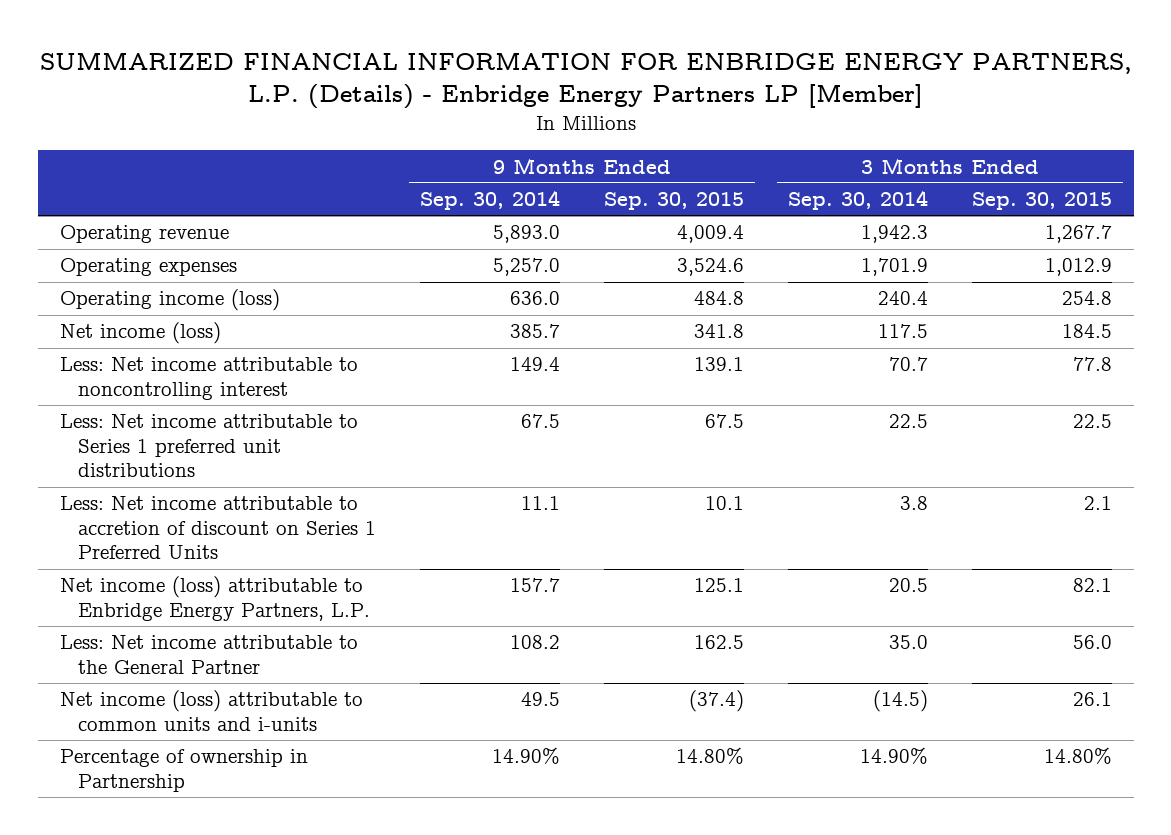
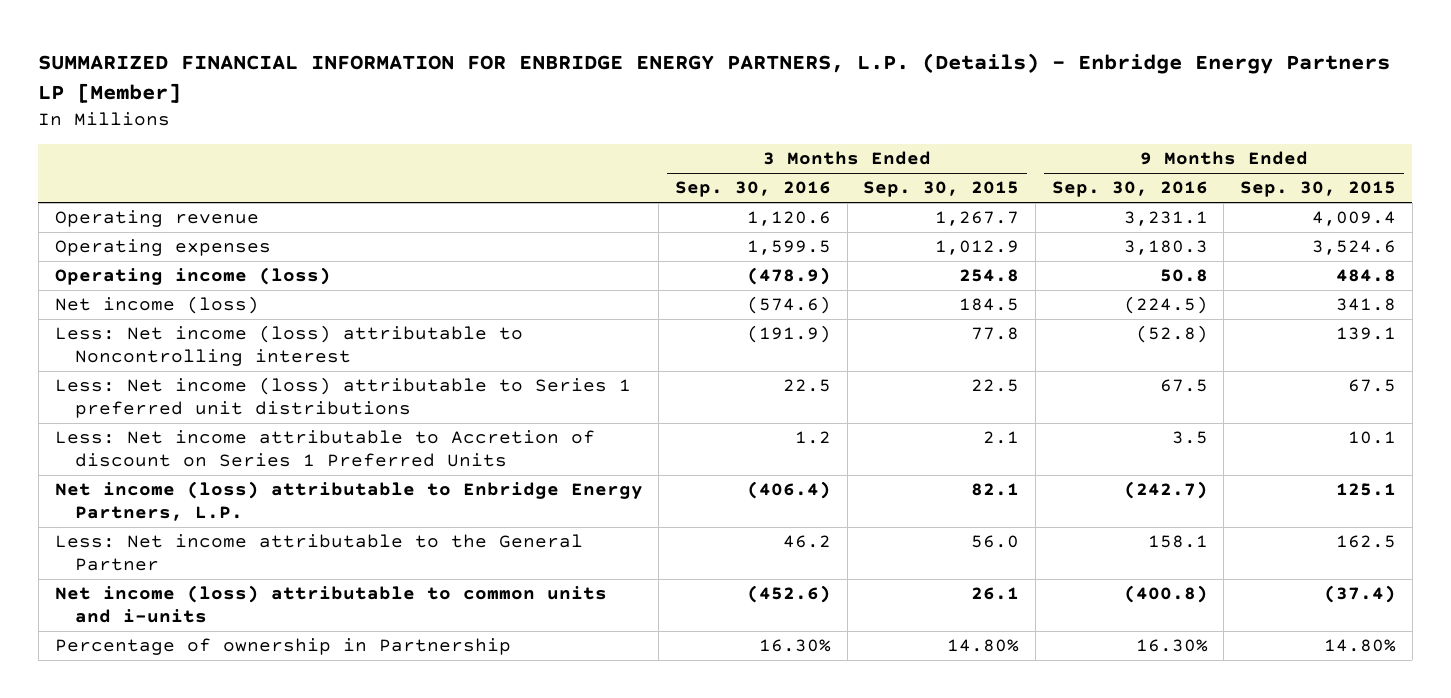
[420,190,561,211] Sep. 30, 2014 -> none
[787,190,928,211] Sep. 30, 2014 -> none
none -> [674,181,831,198] Sep. 30, 2016
none -> [1051,181,1208,198] Sep. 30, 2016
[59,357,358,400] Less: Net income attributable to noncontrolling interest -> [54,325,523,366] Less: Net income (loss) attributable to Noncontrolling interest
[59,414,358,478] Less: Net income attributable to Series 1 preferred unit distributions -> [54,377,631,418] Less: Net income (loss) attributable to Series 1 preferred unit distributions
[59,496,377,560] Less: Net income attributable to accretion of discount on Series 1 Preferred Units -> [54,430,595,467] Less: Net income attributable to Accretion of discount on Series 1 Preferred Units

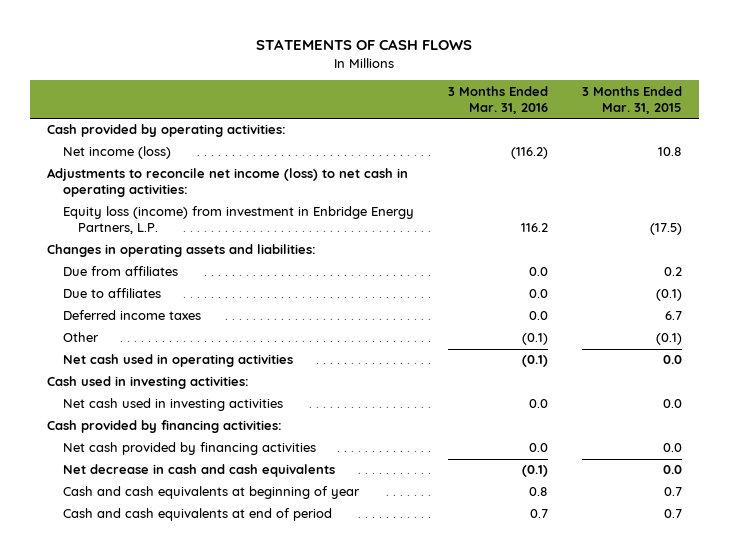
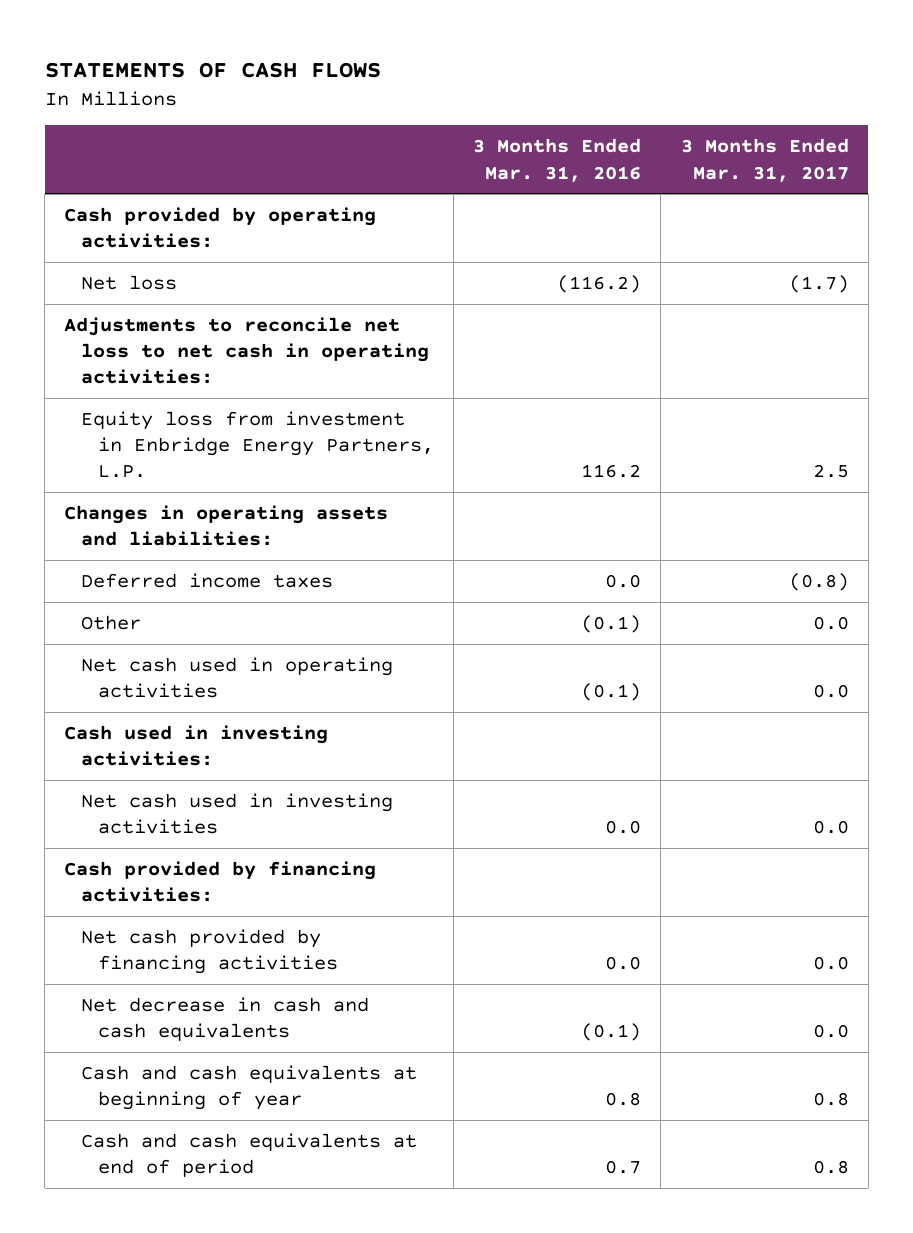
[581,85,682,114] 3 Months Ended Mar. 31, 2015 -> none
none -> [680,138,849,182] 3 Months Ended Mar. 31, 2017
[62,146,171,160] Net income (loss) -> [81,275,178,291] Net loss
[46,168,408,198] Adjustments to reconcile net income (loss) to net cash in operating activities: -> [64,317,430,385] Adjustments to reconcile net loss to net cash in operating activities:
[62,206,414,235] Equity loss (income) from investment in Enbridge Energy Partners, L.P. -> [81,411,434,479] Equity loss from investment in Enbridge Energy Partners, L.P.
[62,266,178,277] Due from affiliates -> none
[62,288,161,299] Due to affiliates -> none

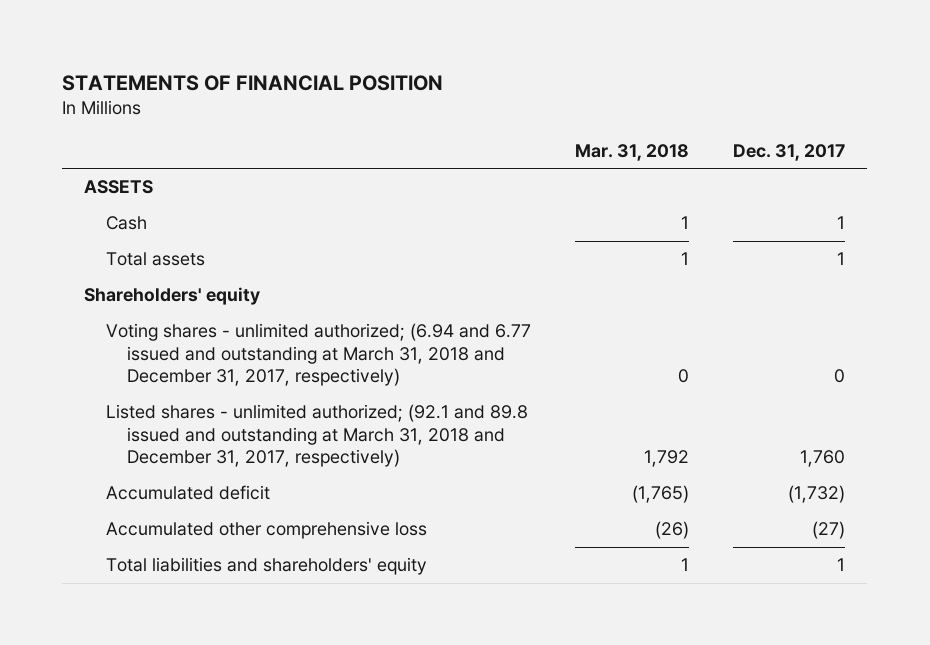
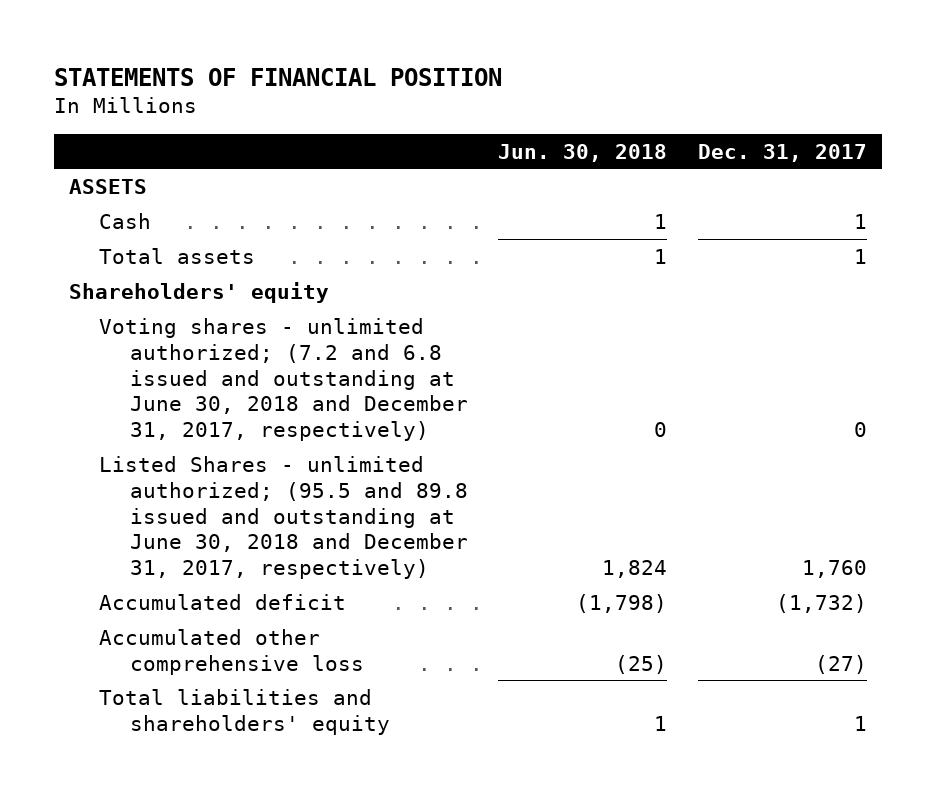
[574,143,689,161] Mar. 31, 2018 -> none
none -> [498,143,668,162] Jun. 30, 2018
[105,323,531,386] Voting shares - unlimited authorized; (6.94 and 6.77 issued and outstanding at March 31, 2018 and December 31, 2017, respectively) -> [99,317,468,442] Voting shares - unlimited authorized; (7.2 and 6.8 issued and outstanding at June 30, 2018 and December 31, 2017, respectively)
[105,404,528,467] Listed shares - unlimited authorized; (92.1 and 89.8 issued and outstanding at March 31, 2018 and December 31, 2017, respectively) -> [99,455,468,580] Listed Shares - unlimited authorized; (95.5 and 89.8 issued and outstanding at June 30, 2018 and December 31, 2017, respectively)

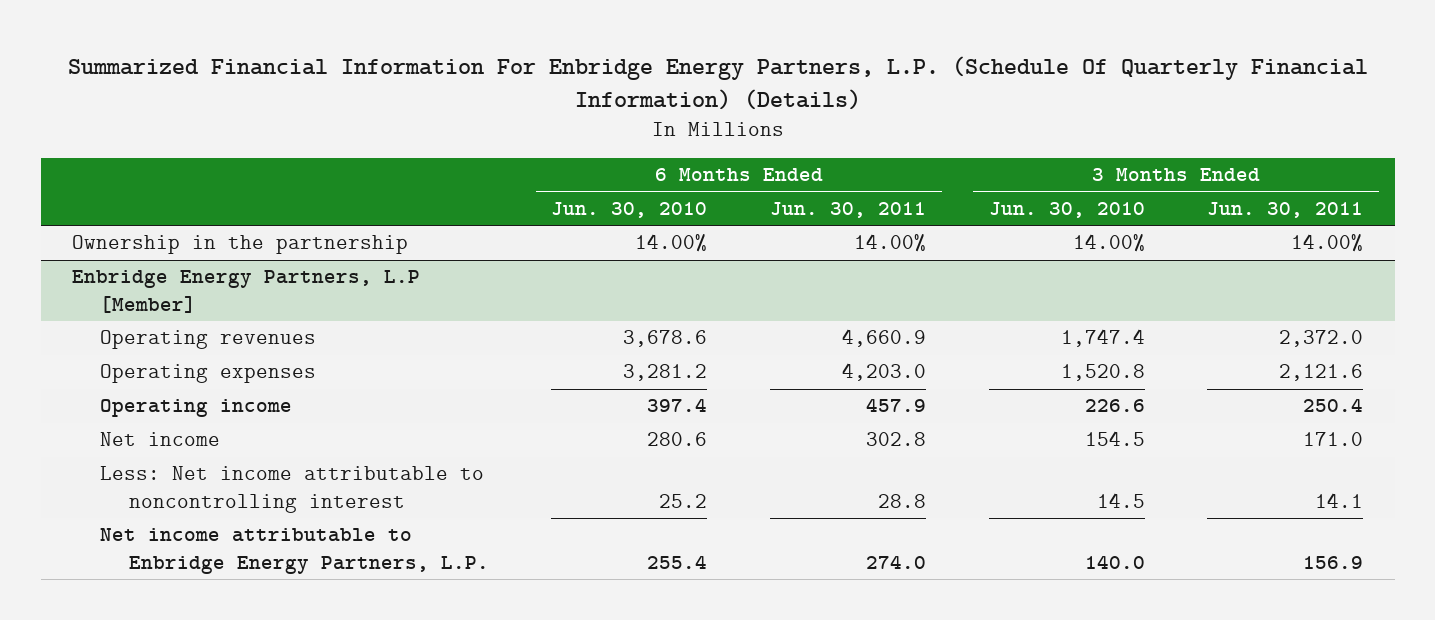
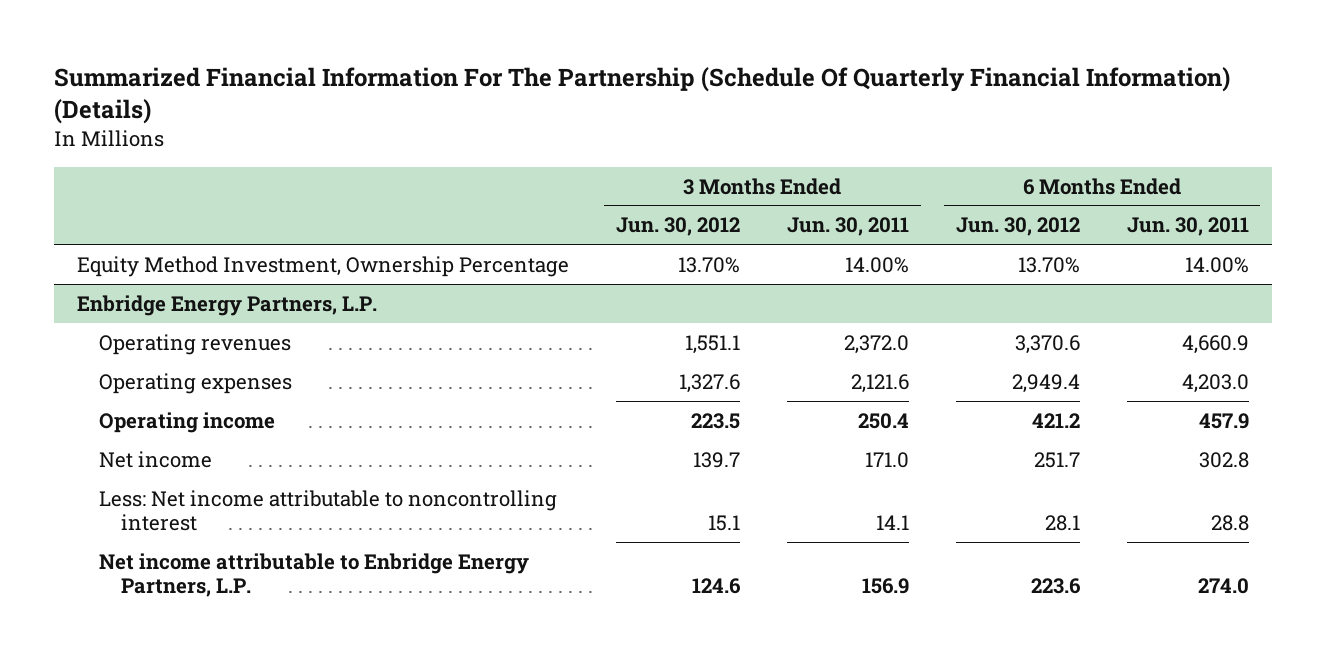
[67,56,1368,111] Summarized Financial Information For Enbridge Energy Partners, L.P. (Schedule Of Quarterly Financial Information) (Details) -> [53,66,1230,125] Summarized Financial Information For The Partnership (Schedule Of Quarterly Financial Information) (Details)
[551,201,708,218] Jun. 30, 2010 -> none
[988,201,1145,218] Jun. 30, 2010 -> none
none -> [615,217,740,237] Jun. 30, 2012
none -> [955,217,1080,237] Jun. 30, 2012
[72,235,409,255] Ownership in the partnership -> [77,255,570,277] Equity Method Investment, Ownership Percentage
[72,270,421,314] Enbridge Energy Partners, L.P [Member] -> [77,294,378,316] Enbridge Energy Partners, L.P.

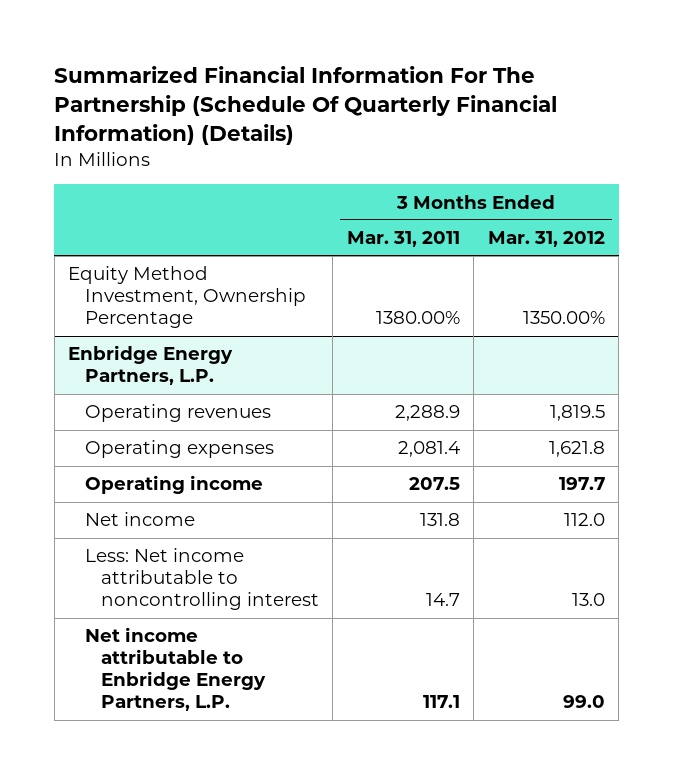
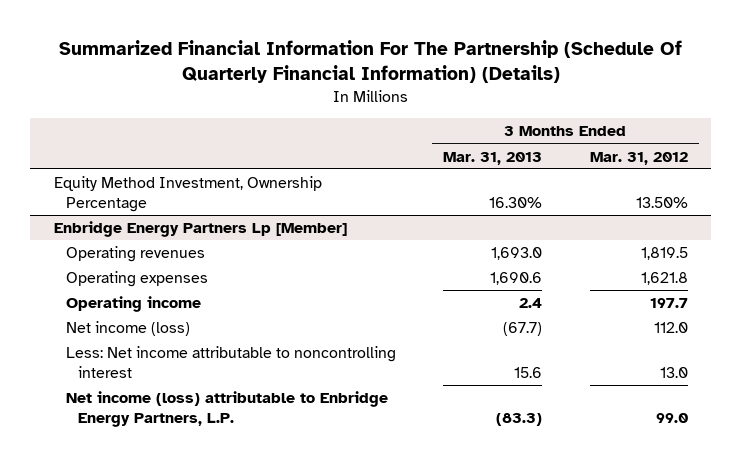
[346,231,460,248] Mar. 31, 2011 -> none
none -> [443,151,543,165] Mar. 31, 2013
[68,345,234,386] Enbridge Energy Partners, L.P. -> none
[522,311,605,325] 1350.00% -> [635,197,688,209] 13.50%
none -> [53,221,347,238] Enbridge Energy Partners Lp [Member]
[84,512,195,527] Net income -> [66,321,191,337] Net income (loss)
[84,627,266,712] Net income attributable to Enbridge Energy Partners, L.P. -> [66,391,389,428] Net income (loss) attributable to Enbridge Energy Partners, L.P.

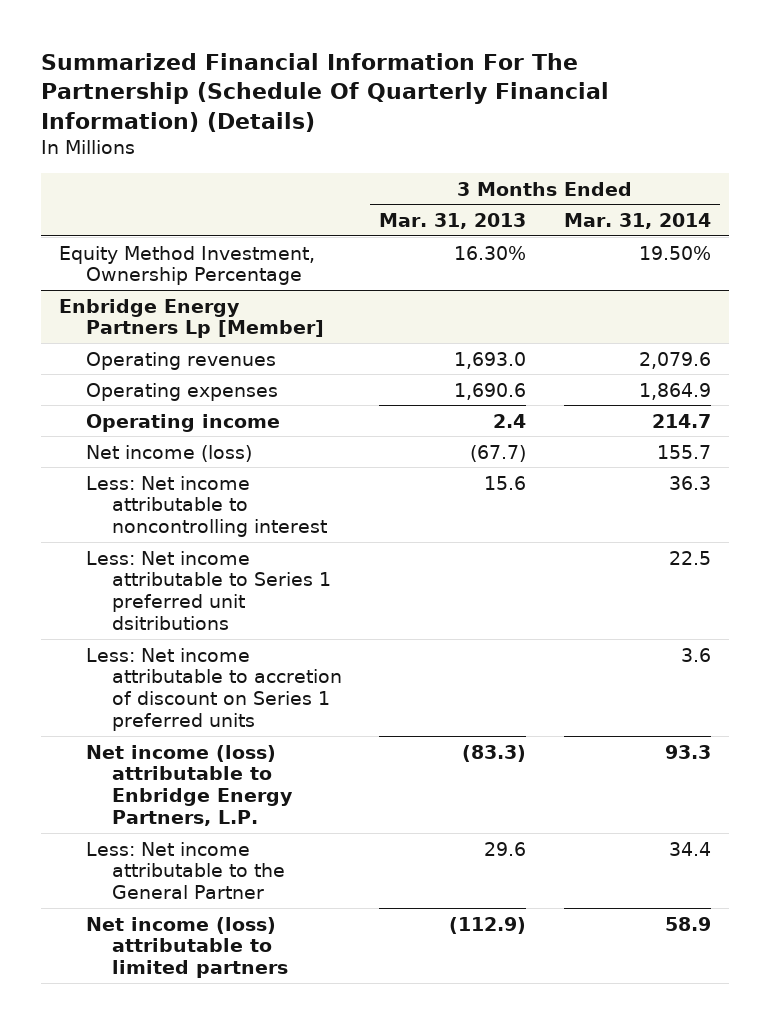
[589,151,688,165] Mar. 31, 2012 -> none
none -> [563,212,711,229] Mar. 31, 2014
none -> [85,550,331,630] Less: Net income attributable to Series 1 preferred unit dsitributions
none -> [85,647,342,731] Less: Net income attributable to accretion of discount on Series 1 preferred units
none -> [85,841,285,900] Less: Net income attributable to the General Partner
none -> [85,916,288,979] Net income (loss) attributable to limited partners

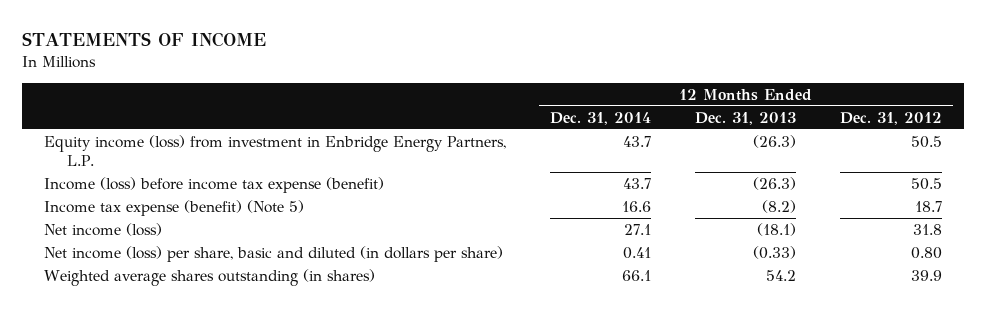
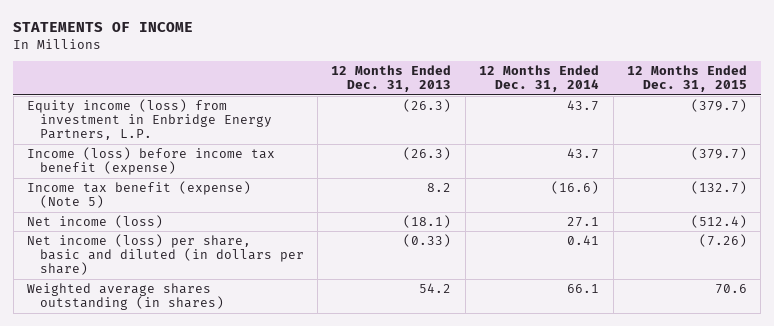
[840,111,943,125] Dec. 31, 2012 -> none
none -> [626,65,747,93] 12 Months Ended Dec. 31, 2015
[44,176,385,193] Income (loss) before income tax expense (benefit) -> [26,146,275,176] Income (loss) before income tax benefit (expense)
[44,199,305,216] Income tax expense (benefit) (Note 5) -> [26,180,251,209] Income tax benefit (expense) (Note 5)
[622,200,652,212] 16.6 -> [551,180,600,194] (16.6)
[762,199,797,213] (8.2) -> [427,182,452,192] 8.2

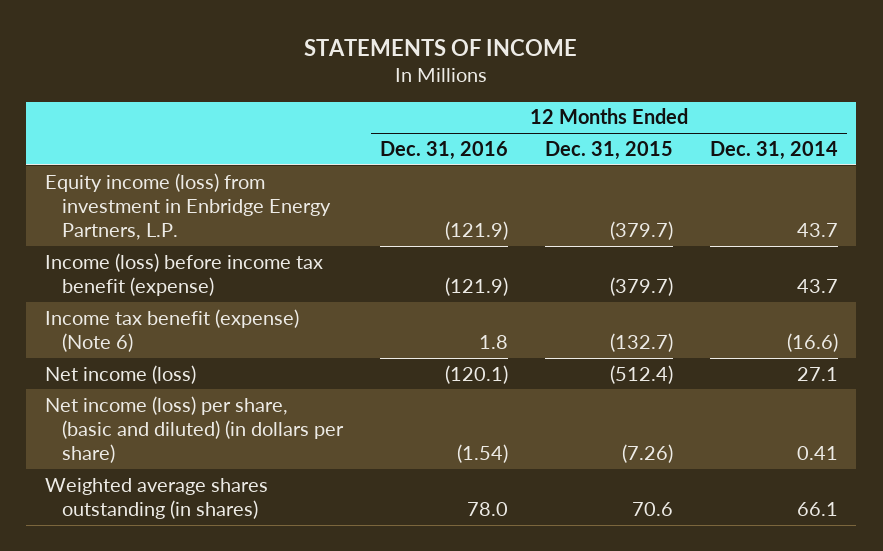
[331,65,452,93] 12 Months Ended Dec. 31, 2013 -> none
none -> [379,140,508,160] Dec. 31, 2016
[26,180,251,209] Income tax benefit (expense) (Note 5) -> [44,308,299,352] Income tax benefit (expense) (Note 6)
[26,233,304,276] Net income (loss) per share, basic and diluted (in dollars per share) -> [44,395,344,464] Net income (loss) per share, (basic and diluted) (in dollars per share)

